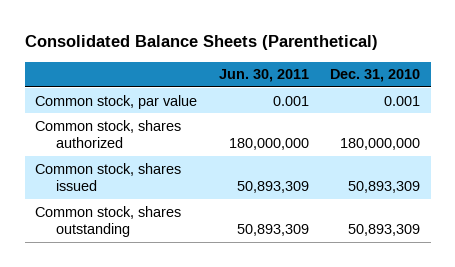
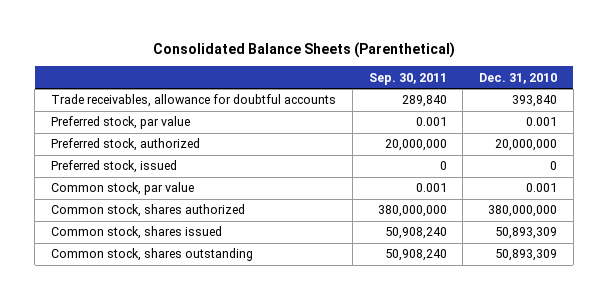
[218,69,309,83] Jun. 30, 2011 -> none
none -> [368,72,447,85] Sep. 30, 2011
none -> [51,94,337,108] Trade receivables, allowance for doubtful accounts
none -> [51,116,191,130] Preferred stock, par value
none -> [51,138,201,152] Preferred stock, authorized
none -> [51,160,178,174] Preferred stock, issued
[340,138,421,151] 180,000,000 -> [487,205,557,218] 380,000,000

